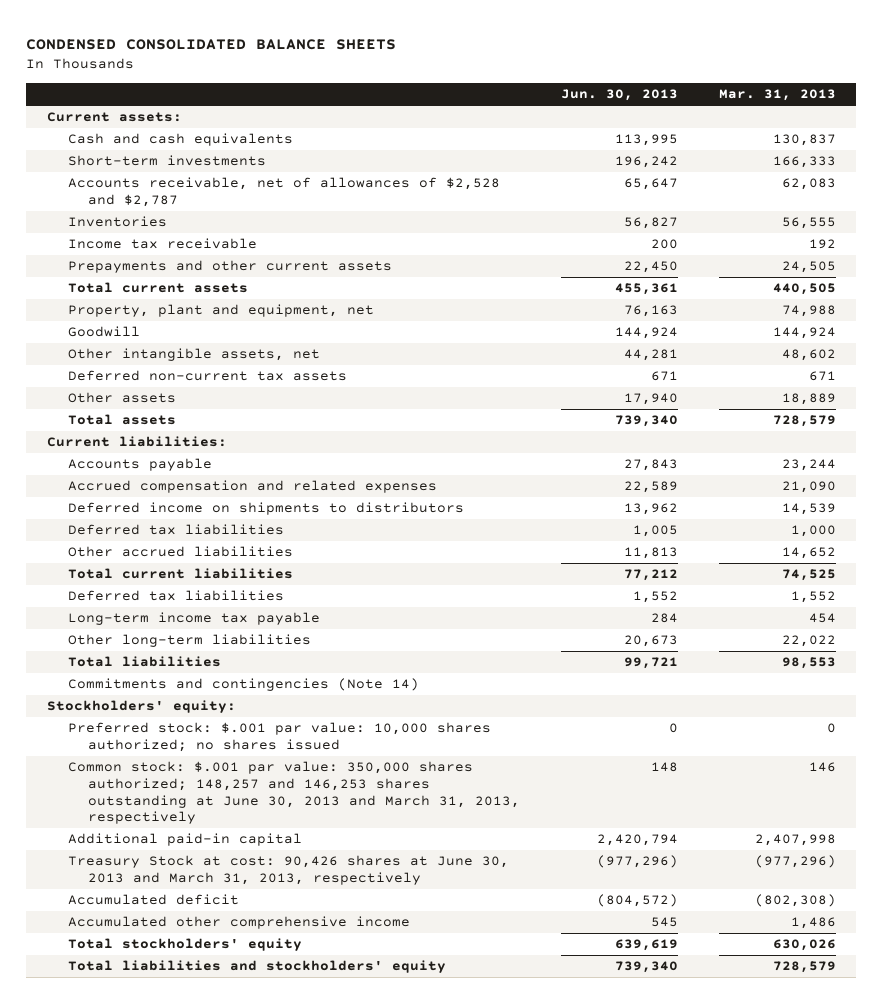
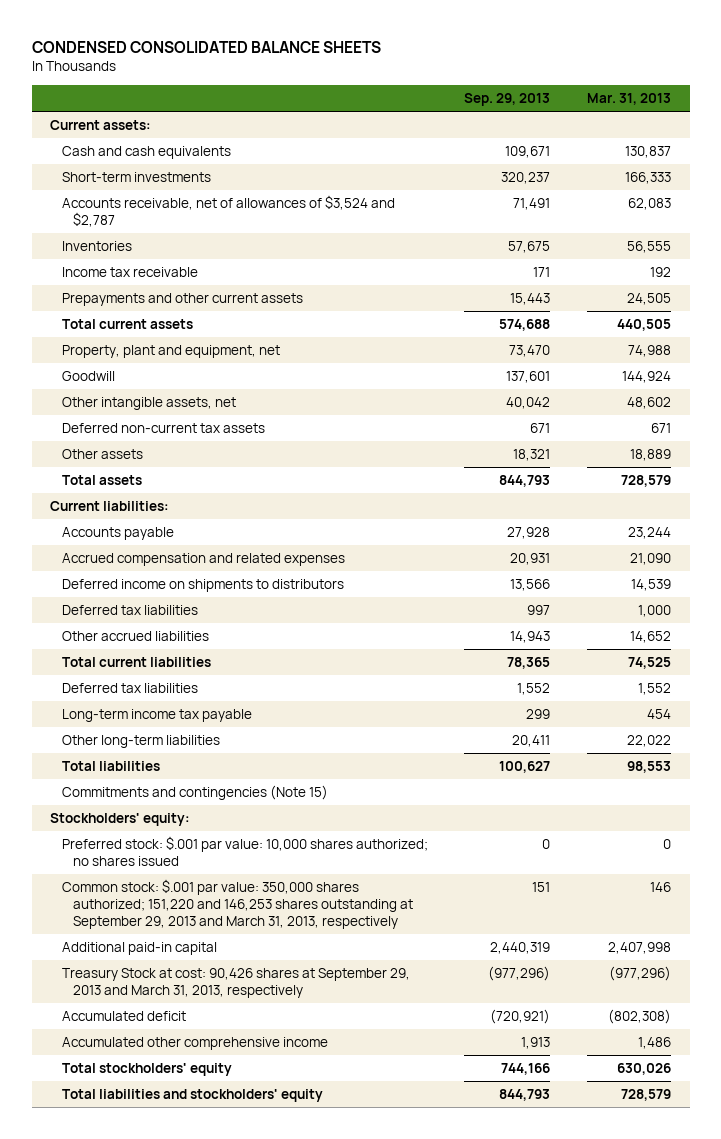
[561,89,679,102] Jun. 30, 2013 -> none
none -> [464,93,551,107] Sep. 29, 2013
[67,177,500,208] Accounts receivable, net of allowances of $2,528 and $2,787 -> [61,195,395,228] Accounts receivable, net of allowances of $3,524 and $2,787
[67,678,419,692] Commitments and contingencies (Note 14) -> [61,785,328,801] Commitments and contingencies (Note 15)
[67,761,521,825] Common stock: $.001 par value: 350,000 shares authorized; 148,257 and 146,253 shares outstanding at June 30, 2013 and March 31, 2013, respectively -> [61,879,414,930] Common stock: $.001 par value: 350,000 shares authorized; 151,220 and 146,253 shares outstanding at September 29, 2013 and March 31, 2013, respectively
[67,855,509,886] Treasury Stock at cost: 90,426 shares at June 30, 2013 and March 31, 2013, respectively -> [61,968,410,999] Treasury Stock at cost: 90,426 shares at September 29, 2013 and March 31, 2013, respectively

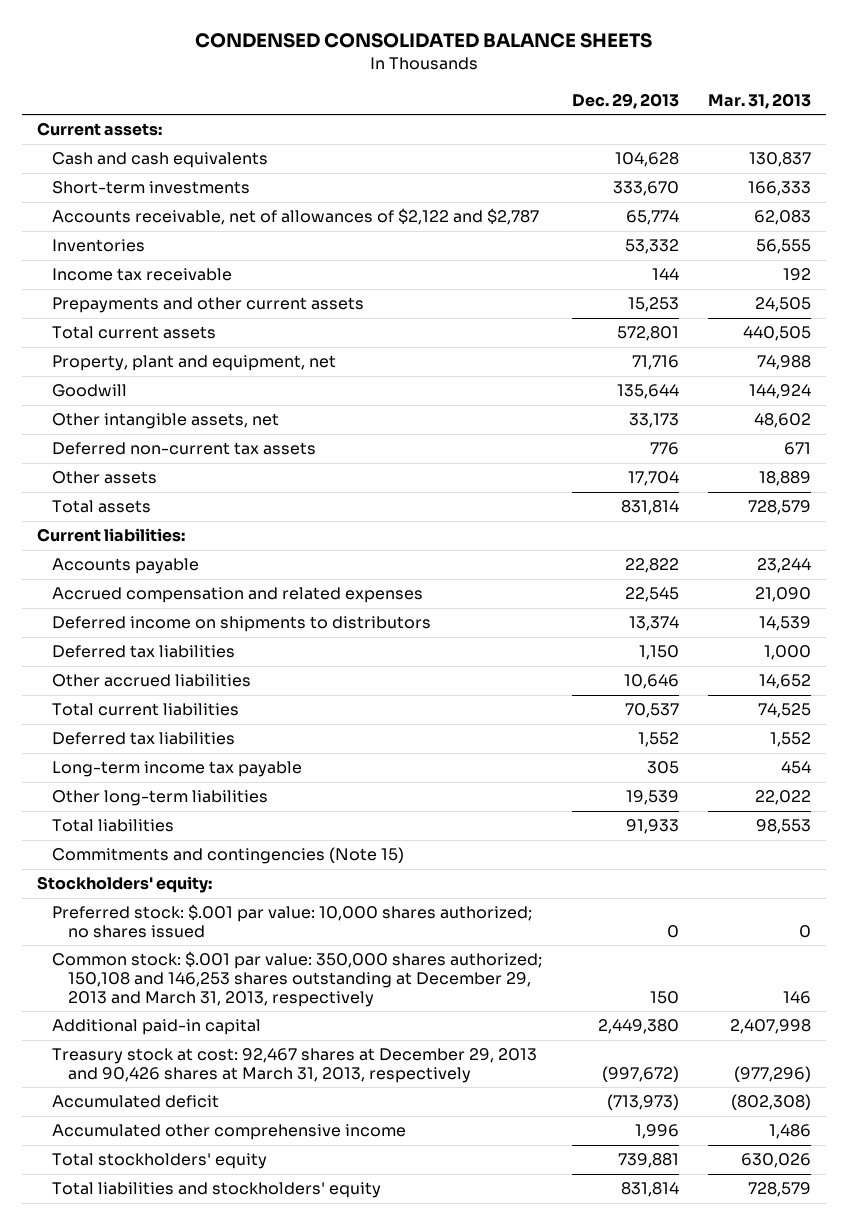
[464,93,551,107] Sep. 29, 2013 -> none
none -> [571,92,679,109] Dec. 29, 2013
[61,195,395,228] Accounts receivable, net of allowances of $3,524 and $2,787 -> [52,208,540,226] Accounts receivable, net of allowances of $2,122 and $2,787
[61,879,414,930] Common stock: $.001 par value: 350,000 shares authorized; 151,220 and 146,253 shares outstanding at September 29, 2013 and March 31, 2013, respectively -> [52,951,543,1007] Common stock: $.001 par value: 350,000 shares authorized; 150,108 and 146,253 shares outstanding at December 29, 2013 and March 31, 2013, respectively
[61,968,410,999] Treasury Stock at cost: 90,426 shares at September 29, 2013 and March 31, 2013, respectively -> [52,1048,538,1084] Treasury stock at cost: 92,467 shares at December 29, 2013 and 90,426 shares at March 31, 2013, respectively

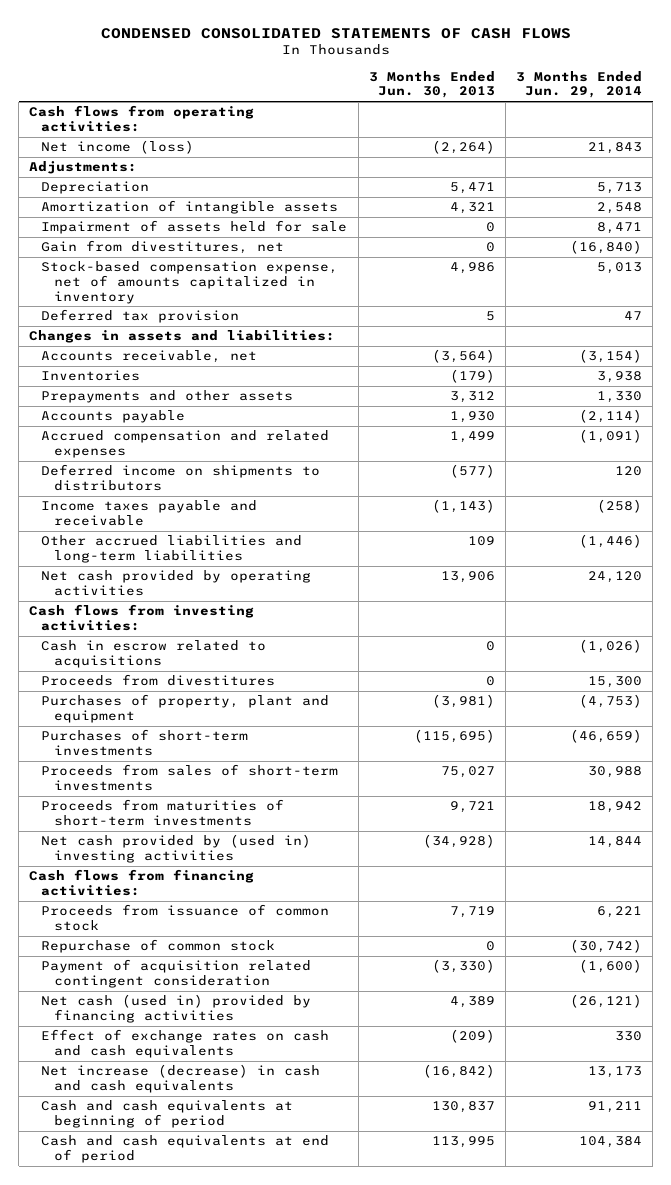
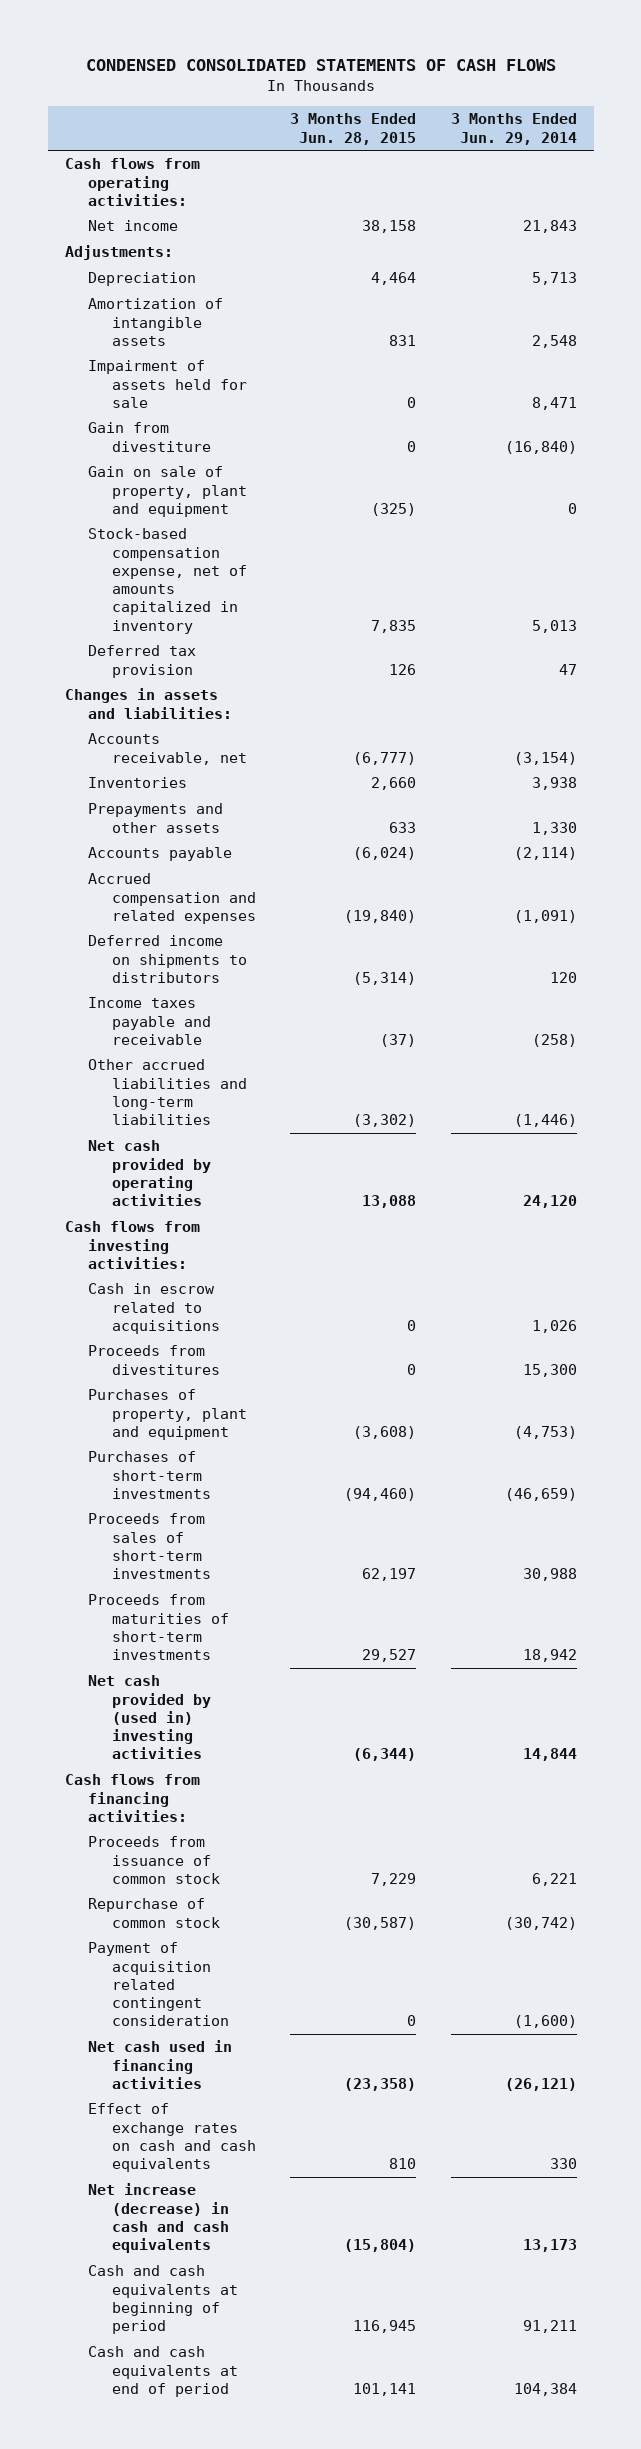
[368,70,495,99] 3 Months Ended Jun. 30, 2013 -> none
none -> [290,113,417,145] 3 Months Ended Jun. 28, 2015
[41,140,195,155] Net income (loss) -> [88,220,179,232] Net income
[41,240,285,255] Gain from divestitures, net -> [88,422,212,452] Gain from divestiture
none -> [88,466,248,517] Gain on sale of property, plant and equipment
[579,639,643,654] (1,026) -> [531,1319,577,1333] 1,026
[41,994,312,1023] Net cash (used in) provided by financing activities -> [88,2040,233,2089] Net cash used in financing activities

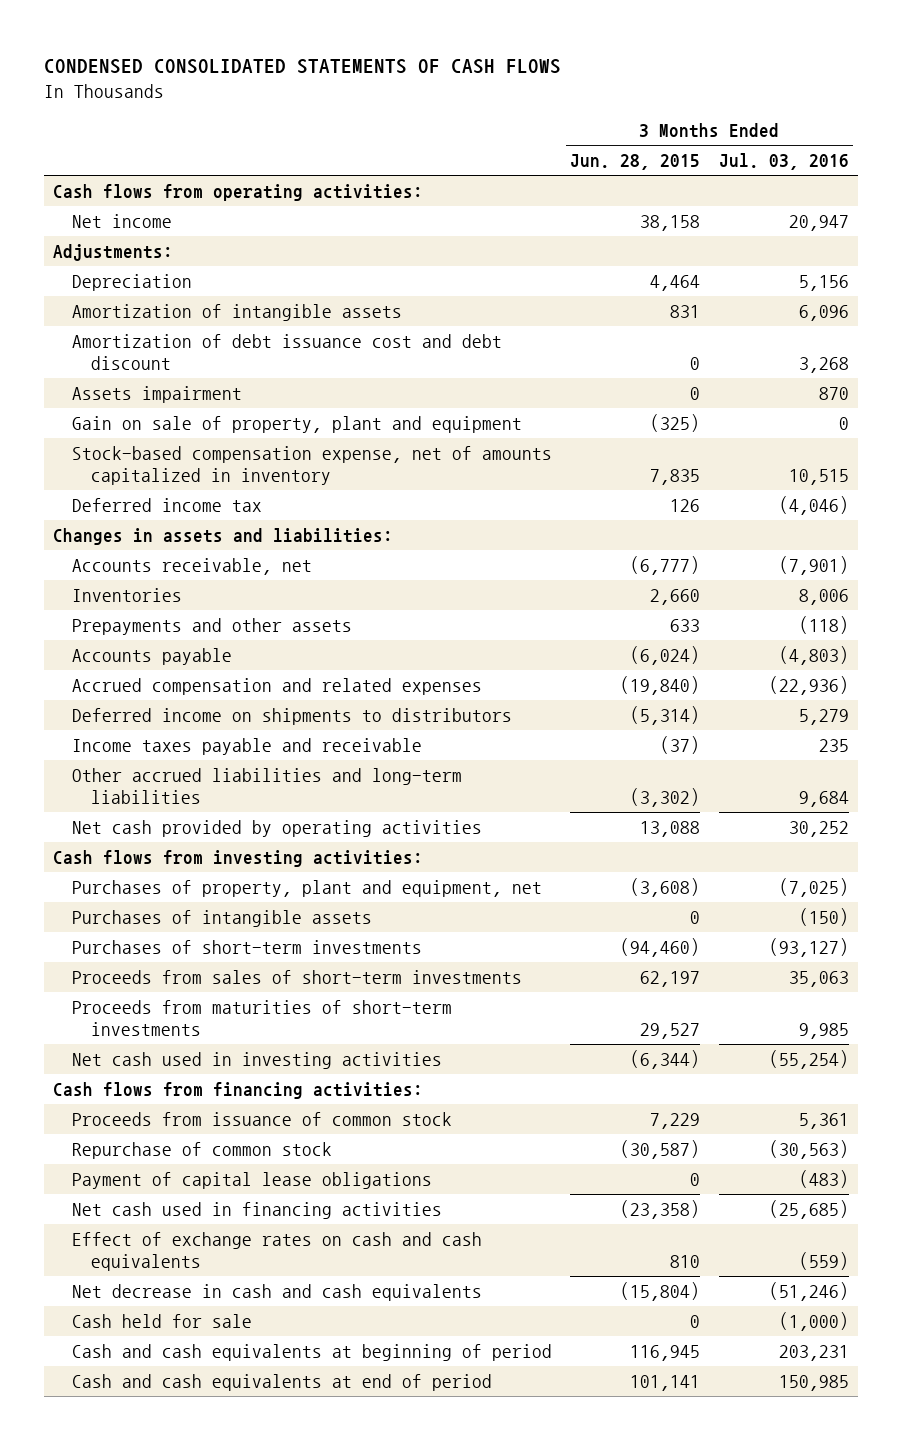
[450,113,577,145] 3 Months Ended Jun. 29, 2014 -> none
none -> [718,153,849,171] Jul. 03, 2016
[88,422,212,452] Gain from divestiture -> none
none -> [71,333,502,371] Amortization of debt issuance cost and debt discount
[88,360,248,408] Impairment of assets held for sale -> [71,385,242,403] Assets impairment
[88,645,197,678] Deferred tax provision -> [71,497,262,512] Deferred income tax
[88,1283,221,1334] Cash in escrow related to acquisitions -> none
[88,1345,221,1375] Proceeds from divestitures -> none
[88,1389,248,1440] Purchases of property, plant and equipment -> [71,879,542,897] Purchases of property, plant and equipment, net
none -> [71,909,372,927] Purchases of intangible assets
[88,1675,212,1760] Net cash provided by (used in) investing activities -> [71,1051,442,1069] Net cash used in investing activities
[88,1942,230,2027] Payment of acquisition related contingent consideration -> none
none -> [71,1171,432,1189] Payment of capital lease obligations
[88,2183,230,2254] Net increase (decrease) in cash and cash equivalents -> [71,1283,482,1301] Net decrease in cash and cash equivalents
none -> [71,1313,252,1328] Cash held for sale

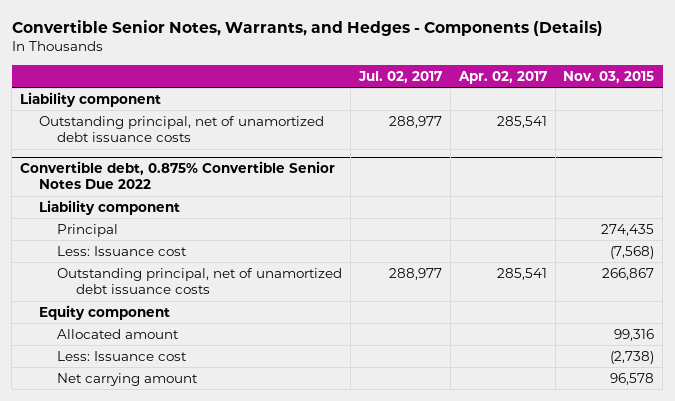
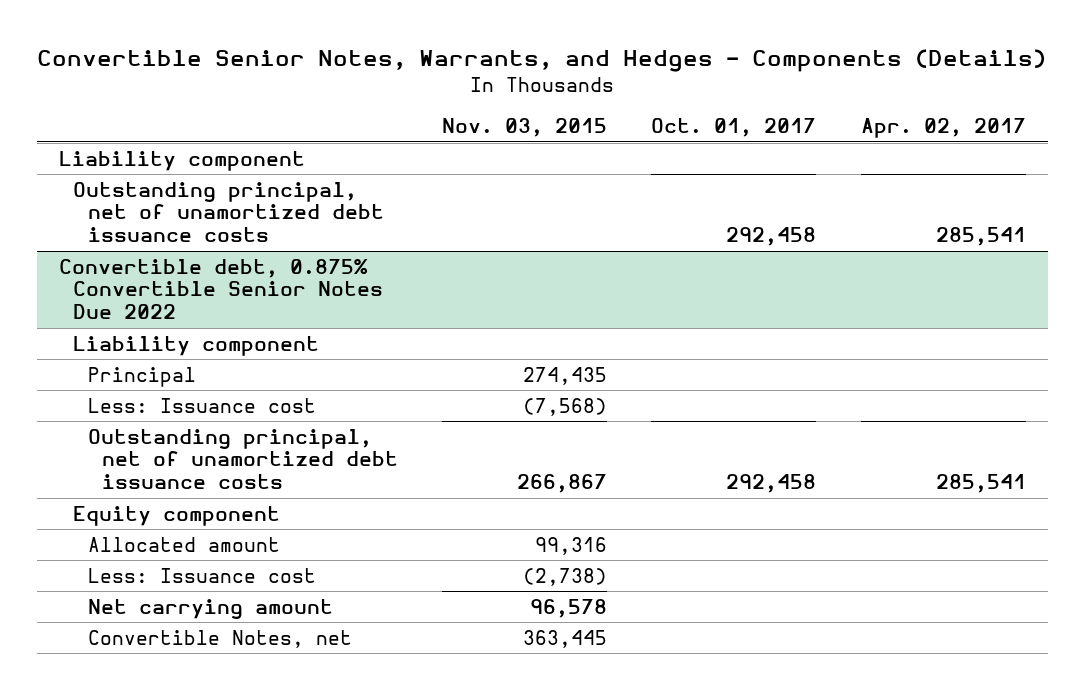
[358,70,443,83] Jul. 02, 2017 -> none
none -> [651,118,817,138] Oct. 01, 2017
none -> [87,629,352,648] Convertible Notes, net

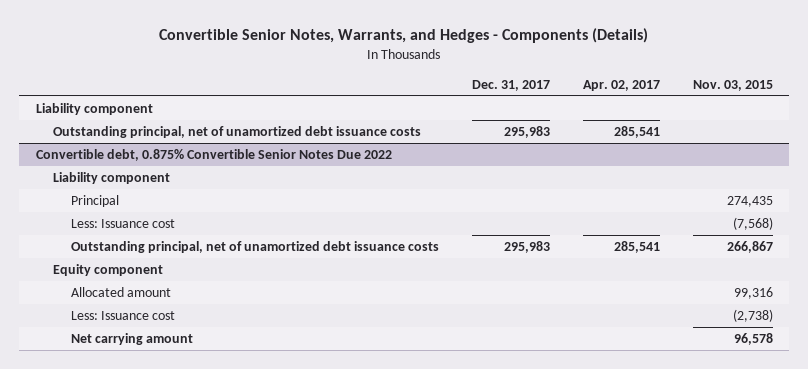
[651,118,817,138] Oct. 01, 2017 -> none
none -> [471,79,550,91] Dec. 31, 2017
[87,629,352,648] Convertible Notes, net -> none

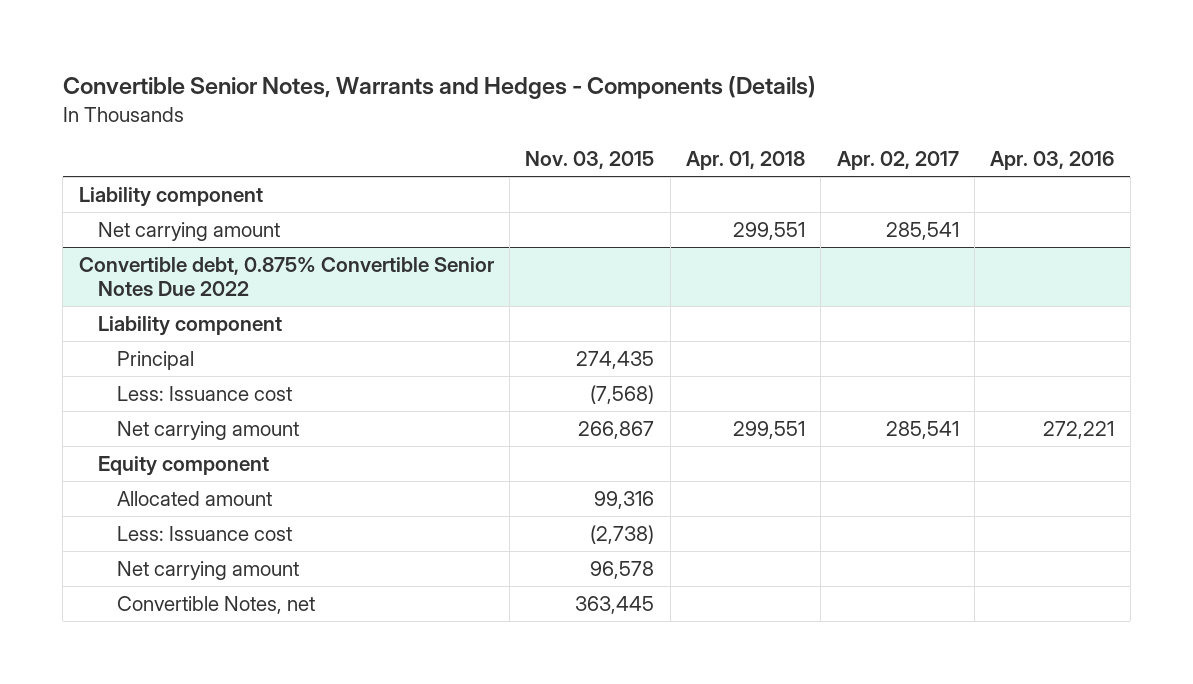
[159,28,649,44] Convertible Senior Notes, Warrants, and Hedges - Components (Details) -> [62,76,816,100] Convertible Senior Notes, Warrants and Hedges - Components (Details)
[471,79,550,91] Dec. 31, 2017 -> none
none -> [685,151,805,171] Apr. 01, 2018
none -> [990,151,1115,171] Apr. 03, 2016
[53,126,422,139] Outstanding principal, net of unamortized debt issuance costs -> [97,221,280,241] Net carrying amount
[70,241,439,254] Outstanding principal, net of unamortized debt issuance costs -> [116,420,299,440] Net carrying amount
none -> [116,595,315,614] Convertible Notes, net

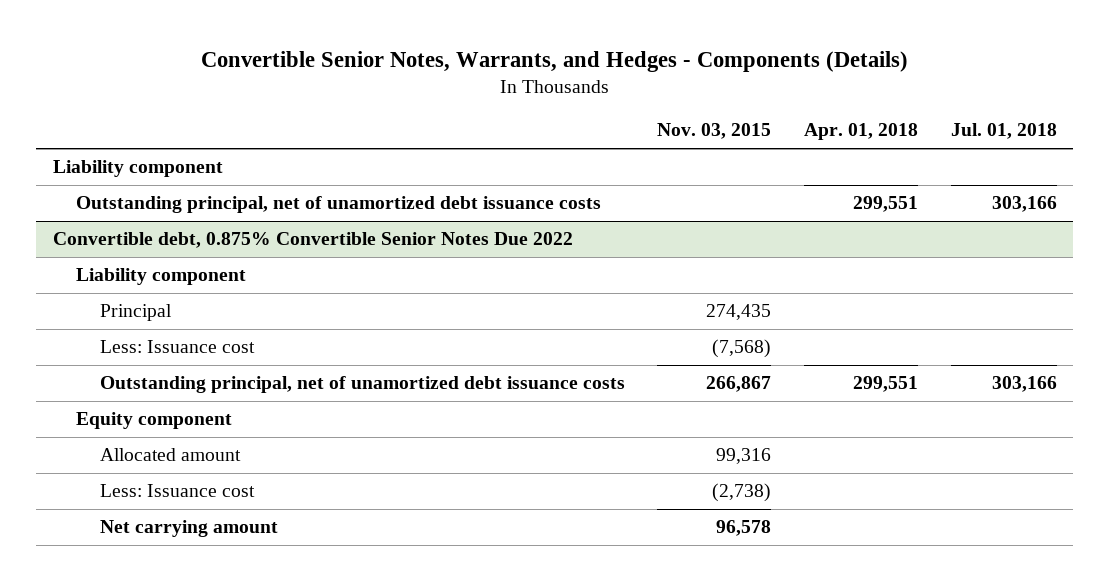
[62,76,816,100] Convertible Senior Notes, Warrants and Hedges - Components (Details) -> [200,50,908,72] Convertible Senior Notes, Warrants, and Hedges - Components (Details)
[836,151,959,171] Apr. 02, 2017 -> none
[990,151,1115,171] Apr. 03, 2016 -> none
none -> [950,123,1057,140] Jul. 01, 2018
[97,221,280,241] Net carrying amount -> [76,196,602,214] Outstanding principal, net of unamortized debt issuance costs
[116,420,299,440] Net carrying amount -> [99,376,625,394] Outstanding principal, net of unamortized debt issuance costs
[116,595,315,614] Convertible Notes, net -> none

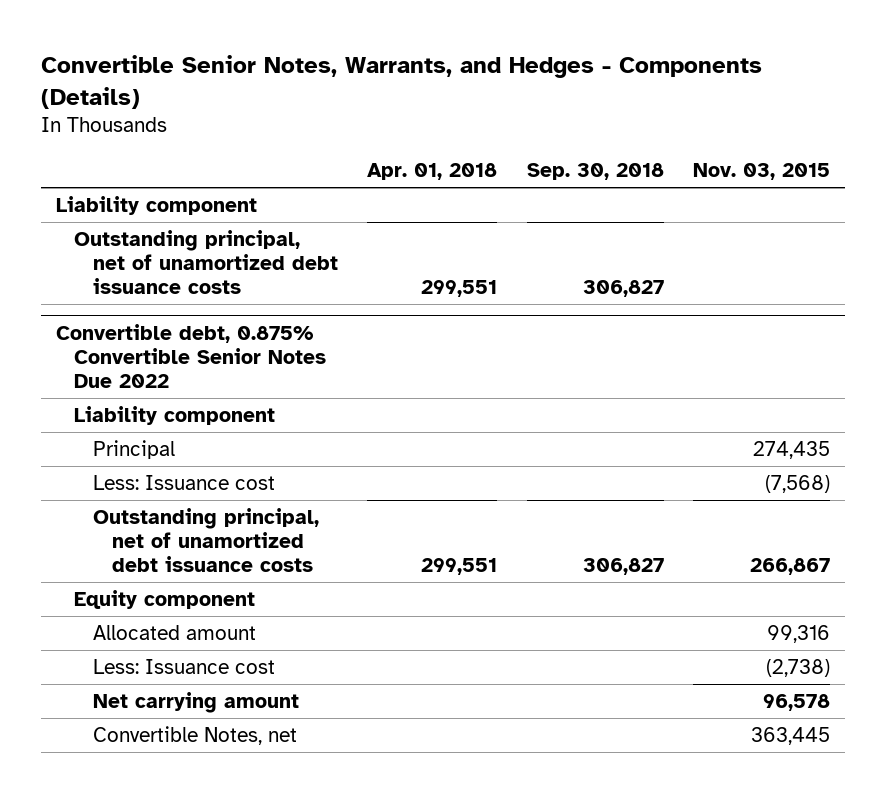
[950,123,1057,140] Jul. 01, 2018 -> none
none -> [526,162,664,180] Sep. 30, 2018
none -> [93,726,298,746] Convertible Notes, net

